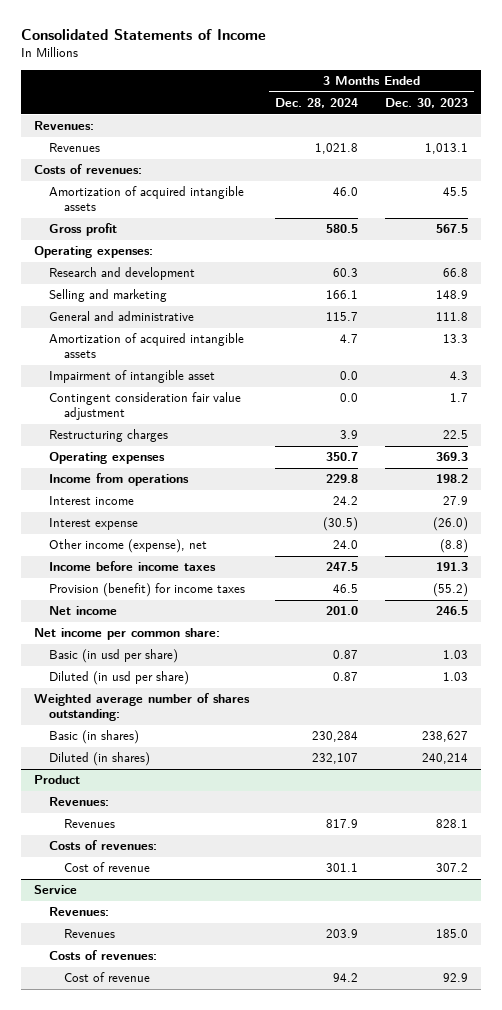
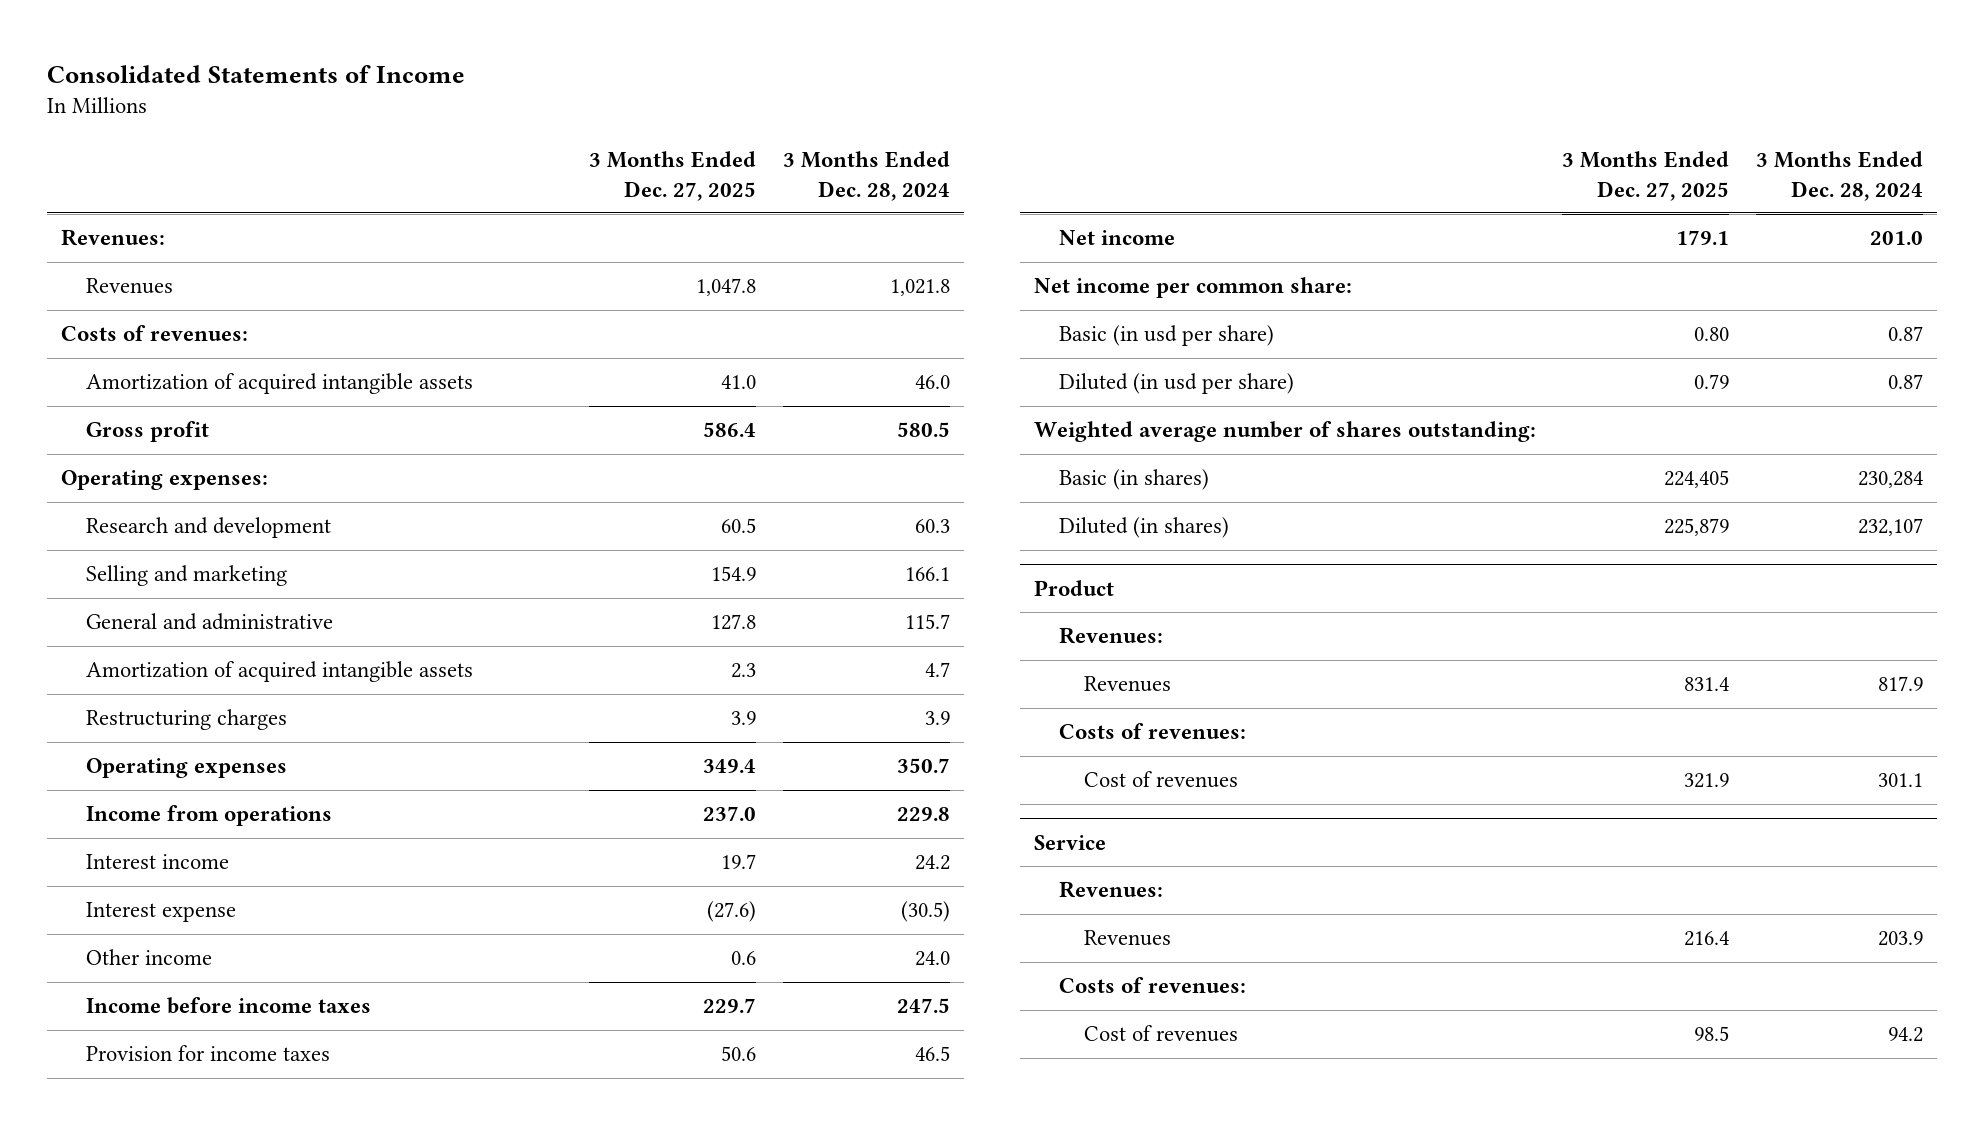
[384,98,468,109] Dec. 30, 2023 -> none
none -> [589,151,757,201] 3 Months Ended Dec. 27, 2025
[48,370,215,384] Impairment of intangible asset -> none
[48,392,241,421] Contingent consideration fair value adjustment -> none
[48,539,207,554] Other income (expense), net -> [86,949,213,966] Other income
[48,583,245,598] Provision (benefit) for income taxes -> [86,1045,331,1062] Provision for income taxes
[63,862,150,873] Cost of revenue -> [1084,771,1239,789] Cost of revenues
[63,972,150,983] Cost of revenue -> [1084,1025,1239,1043] Cost of revenues

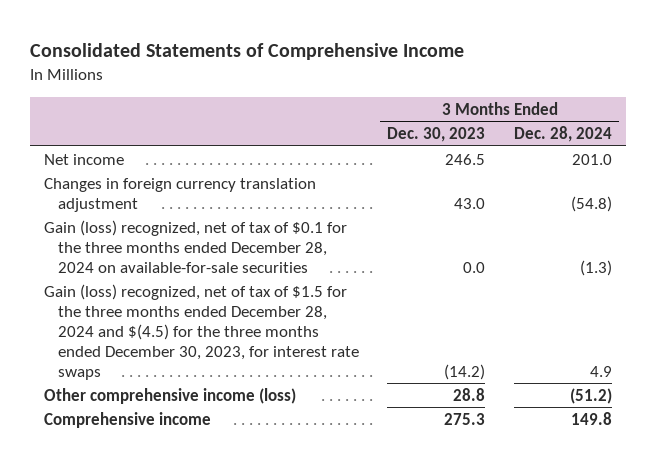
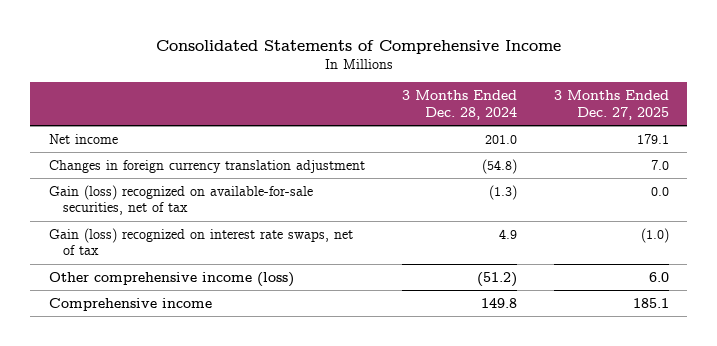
[387,127,486,143] Dec. 30, 2023 -> none
none -> [553,90,669,120] 3 Months Ended Dec. 27, 2025
[44,219,348,273] Gain (loss) recognized, net of tax of $0.1 for the three months ended December 28, 2024 on available-for-sale securities -> [48,184,313,216] Gain (loss) recognized on available-for-sale securities, net of tax
[44,283,360,380] Gain (loss) recognized, net of tax of $1.5 for the three months ended December 28, 2024 and $(4.5) for the three months ended December 30, 2023, for interest rate swaps -> [48,227,353,256] Gain (loss) recognized on interest rate swaps, net of tax

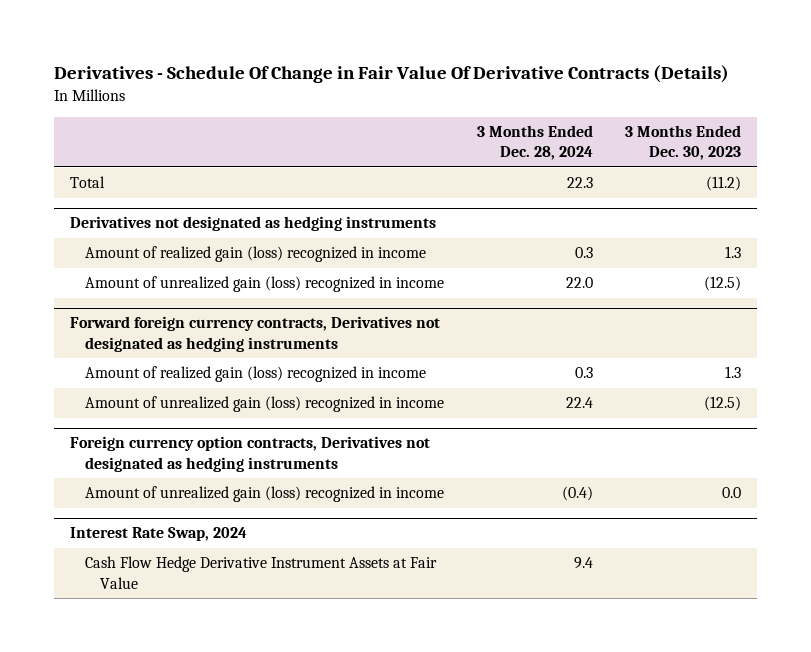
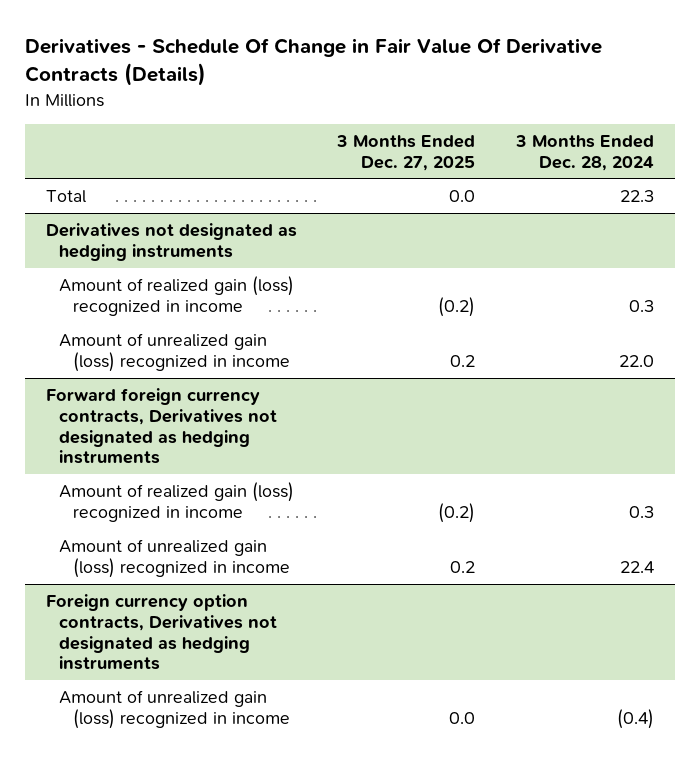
[624,125,741,161] 3 Months Ended Dec. 30, 2023 -> none
none -> [336,134,476,171] 3 Months Ended Dec. 27, 2025
[70,527,248,542] Interest Rate Swap, 2024 -> none
[85,556,438,589] Cash Flow Hedge Derivative Instrument Assets at Fair Value -> none

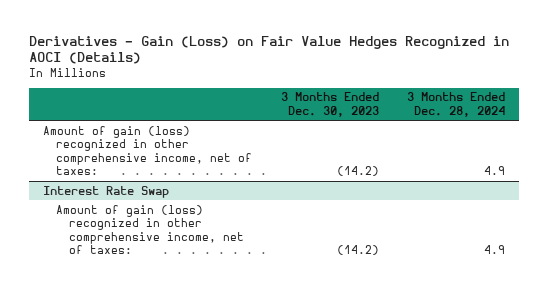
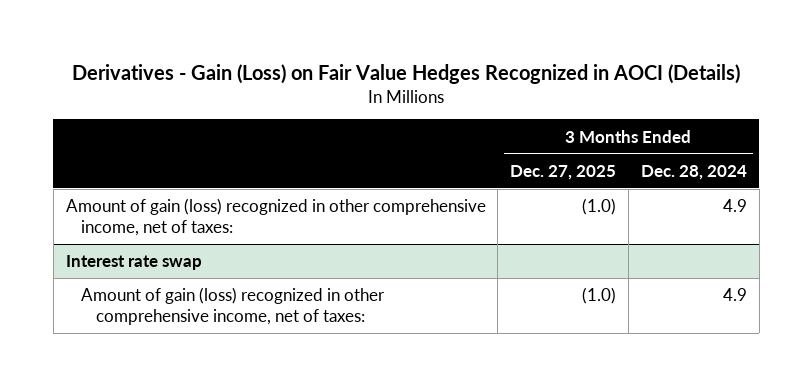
[280,92,379,118] 3 Months Ended Dec. 30, 2023 -> none
none -> [510,164,617,180] Dec. 27, 2025
[43,185,170,198] Interest Rate Swap -> [65,255,202,271] Interest rate swap

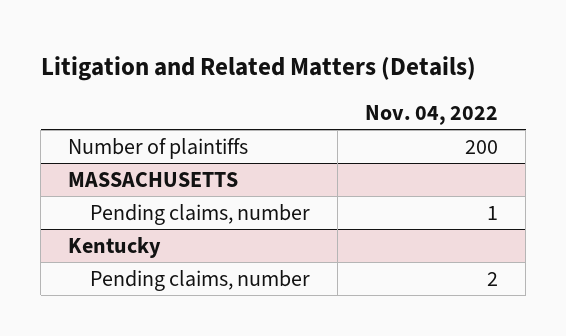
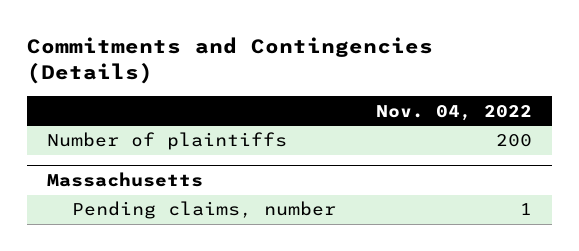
[40,55,476,81] Litigation and Related Matters (Details) -> [26,36,433,85] Commitments and Contingencies (Details)
[68,171,239,187] MASSACHUSETTS -> [46,172,203,188] Massachusetts
[68,236,162,258] Kentucky -> none
[89,269,310,291] Pending claims, number -> none

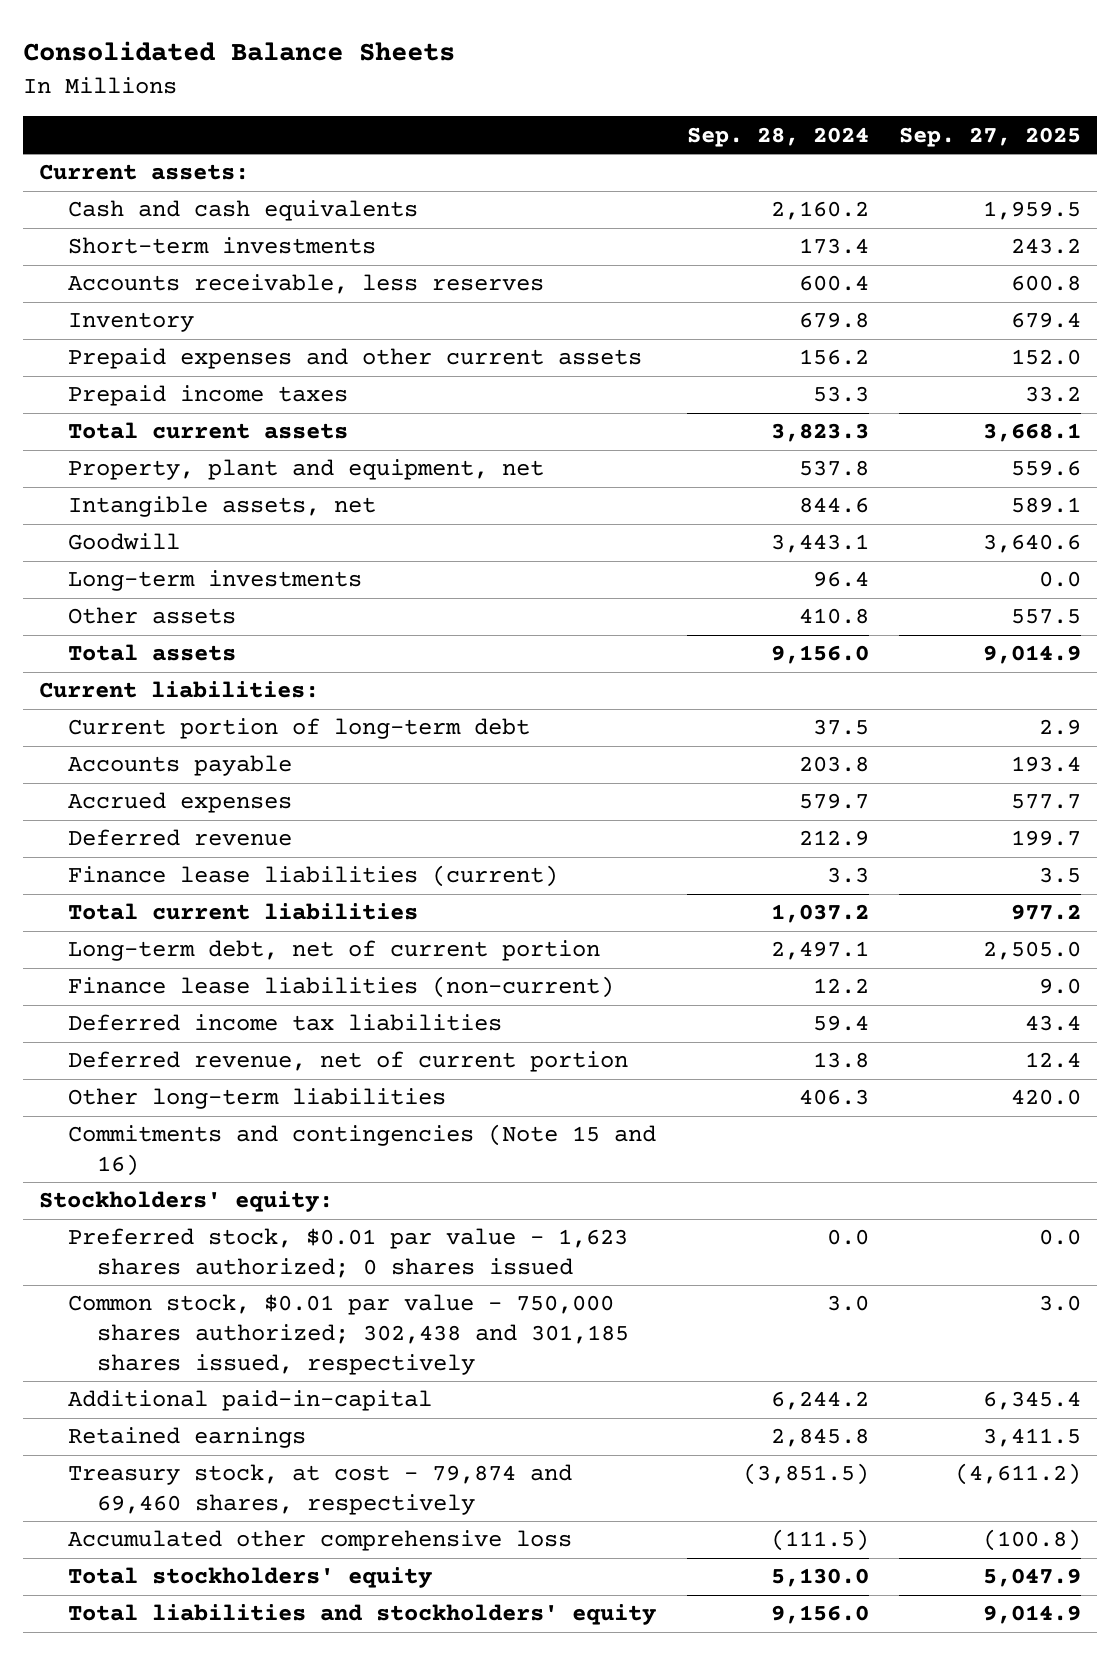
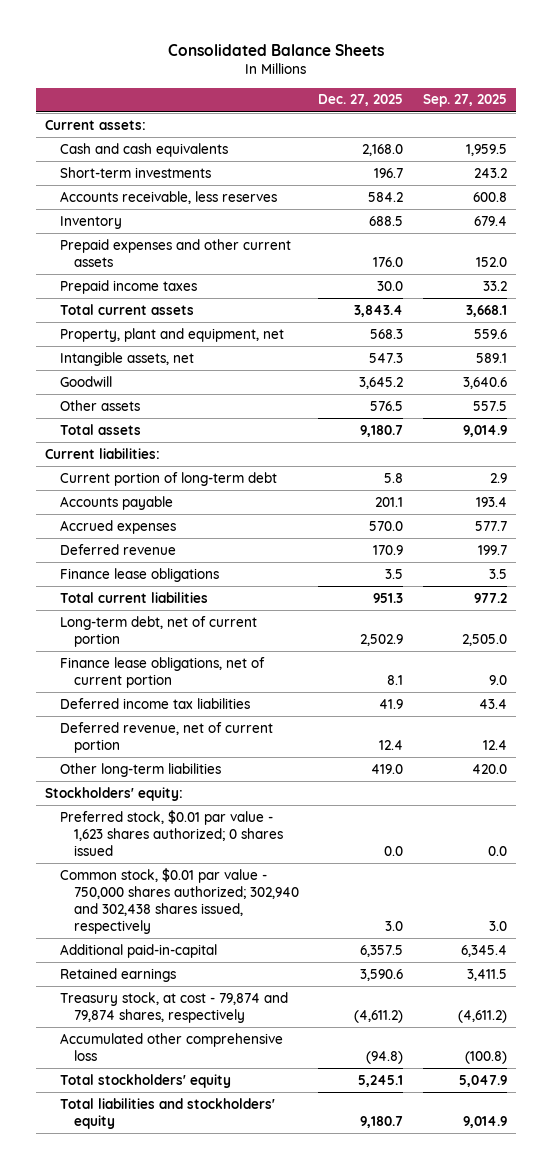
[686,126,869,147] Sep. 28, 2024 -> none
none -> [318,94,404,107] Dec. 27, 2025
[67,570,362,592] Long-term investments -> none
[67,865,558,888] Finance lease liabilities (current) -> [59,567,219,582] Finance lease obligations
[67,976,614,999] Finance lease liabilities (non-current) -> [59,656,265,688] Finance lease obligations, net of current portion
[67,1124,656,1176] Commitments and contingencies (Note 15 and 16) -> none
[67,1294,629,1375] Common stock, $0.01 par value - 750,000 shares authorized; 302,438 and 301,185 shares issued, respectively -> [59,867,299,934] Common stock, $0.01 par value - 750,000 shares authorized; 302,940 and 302,438 shares issued, respectively
[67,1464,572,1515] Treasury stock, at cost - 79,874 and 69,460 shares, respectively -> [59,991,288,1023] Treasury stock, at cost - 79,874 and 79,874 shares, respectively

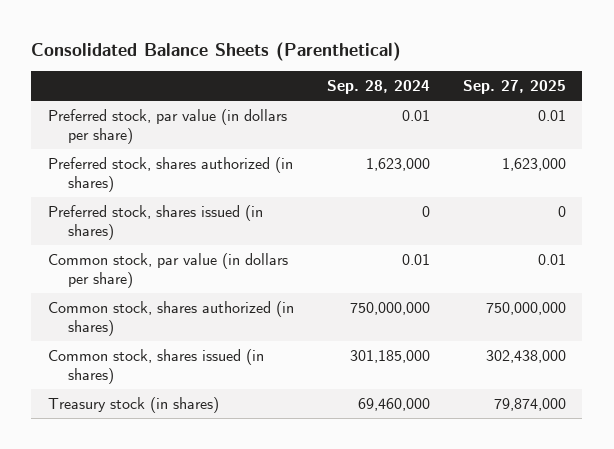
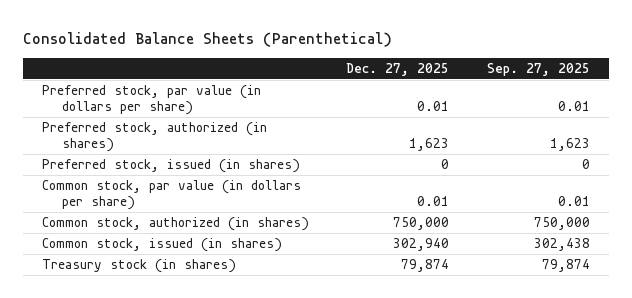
[326,80,430,95] Sep. 28, 2024 -> none
none -> [346,63,450,77] Dec. 27, 2025
[47,156,293,193] Preferred stock, shares authorized (in shares) -> [41,121,267,153] Preferred stock, authorized (in shares)
[501,157,566,171] 1,623,000 -> [549,138,590,152] 1,623
[47,204,263,241] Preferred stock, shares issued (in shares) -> [41,158,300,173] Preferred stock, issued (in shares)
[47,300,294,337] Common stock, shares authorized (in shares) -> [41,216,309,231] Common stock, authorized (in shares)
[485,301,566,315] 750,000,000 -> [533,216,590,230] 750,000
[47,348,264,385] Common stock, shares issued (in shares) -> [41,237,282,252] Common stock, issued (in shares)
[485,349,566,363] 302,438,000 -> [533,237,590,251] 302,438
[493,397,566,411] 79,874,000 -> [541,258,590,272] 79,874

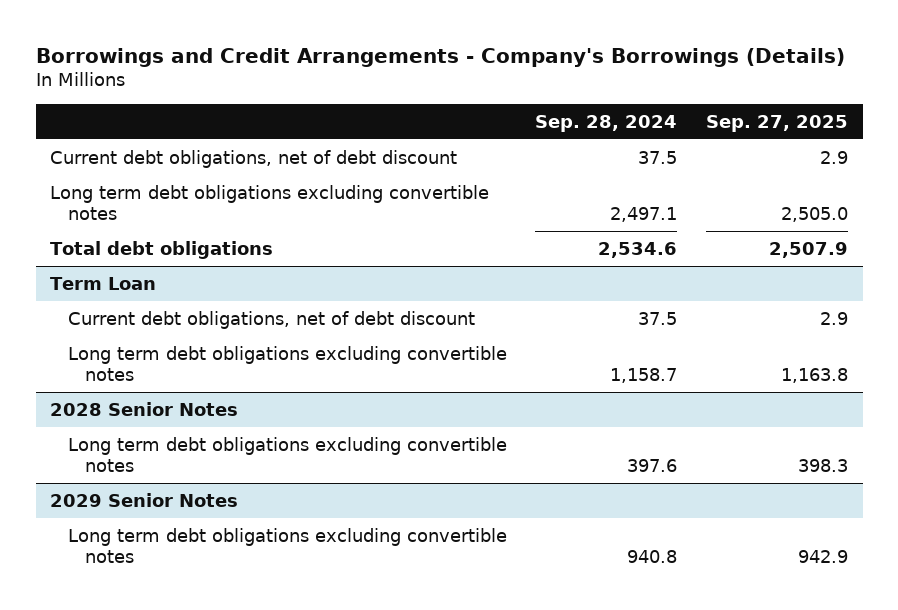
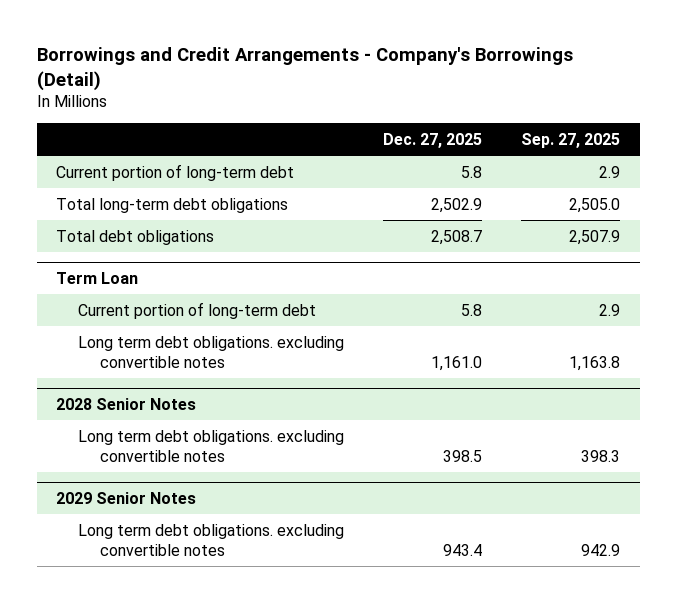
[35,47,845,67] Borrowings and Credit Arrangements - Company's Borrowings (Details) -> [36,47,573,91] Borrowings and Credit Arrangements - Company's Borrowings (Detail)
[535,114,678,132] Sep. 28, 2024 -> none
none -> [383,132,483,148] Dec. 27, 2025
[50,149,458,168] Current debt obligations, net of debt discount -> [56,163,295,181] Current portion of long-term debt
[50,184,490,220] Long term debt obligations excluding convertible notes -> [56,197,289,213] Total long-term debt obligations
[67,310,475,329] Current debt obligations, net of debt discount -> [78,301,317,319] Current portion of long-term debt
[67,345,507,381] Long term debt obligations excluding convertible notes -> [78,335,345,368] Long term debt obligations. excluding convertible notes
[67,436,507,472] Long term debt obligations excluding convertible notes -> [78,429,345,462] Long term debt obligations. excluding convertible notes
[67,527,507,563] Long term debt obligations excluding convertible notes -> [78,523,345,556] Long term debt obligations. excluding convertible notes

